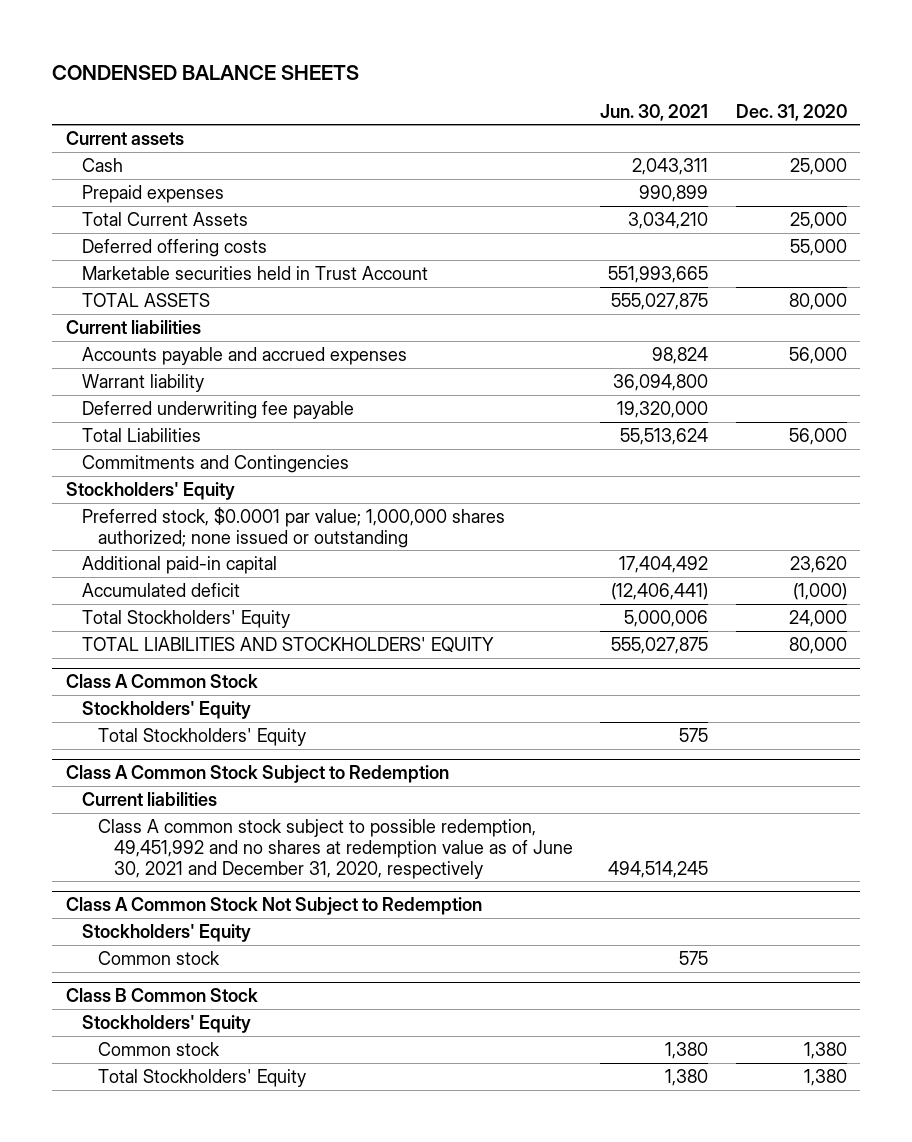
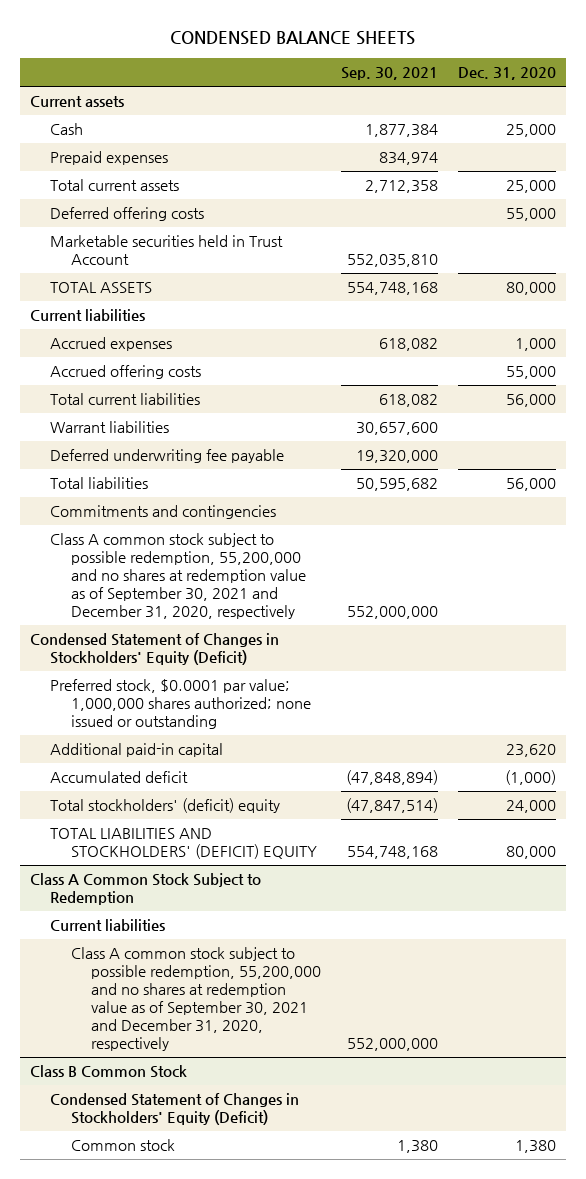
[600,103,709,121] Jun. 30, 2021 -> none
none -> [341,67,439,81] Sep. 30, 2021
[81,211,248,226] Total Current Assets -> [50,179,180,192] Total current assets
[81,346,407,365] Accounts payable and accrued expenses -> none
none -> [50,337,173,352] Accrued expenses
none -> [50,365,202,380] Accrued offering costs
none -> [50,393,201,406] Total current liabilities
[81,373,204,392] Warrant liability -> [50,421,170,434] Warrant liabilities
[81,427,201,442] Total Liabilities -> [50,477,149,490] Total liabilities
[81,454,349,473] Commitments and Contingencies -> [50,505,277,520] Commitments and contingencies
none -> [50,533,306,619] Class A common stock subject to possible redemption, 55,200,000 and no shares at redemption value as of September 30, 2021 and December 31, 2020, respectively
[65,481,235,500] Stockholders' Equity -> [29,633,279,666] Condensed Statement of Changes in Stockholders' Equity (Deficit)
[65,674,258,689] Class A Common Stock -> none
[81,700,251,719] Stockholders' Equity -> none
[98,727,307,746] Total Stockholders' Equity -> none
[81,609,290,628] Total Stockholders' Equity -> [50,798,281,814] Total stockholders' (deficit) equity
[81,636,494,653] TOTAL LIABILITIES AND STOCKHOLDERS' EQUITY -> [50,828,317,860] TOTAL LIABILITIES AND STOCKHOLDERS' (DEFICIT) EQUITY
[65,897,482,916] Class A Common Stock Not Subject to Redemption -> none
[81,923,251,942] Stockholders' Equity -> none
[98,950,221,965] Common stock -> none
[98,818,574,879] Class A common stock subject to possible redemption, 49,451,992 and no shares at redemption value as of June 30, 2021 and December 31, 2020, respectively -> [70,947,321,1051] Class A common stock subject to possible redemption, 55,200,000 and no shares at redemption value as of September 30, 2021 and December 31, 2020, respectively
[81,1014,251,1033] Stockholders' Equity -> [50,1093,300,1126] Condensed Statement of Changes in Stockholders' Equity (Deficit)
[98,1068,307,1087] Total Stockholders' Equity -> none

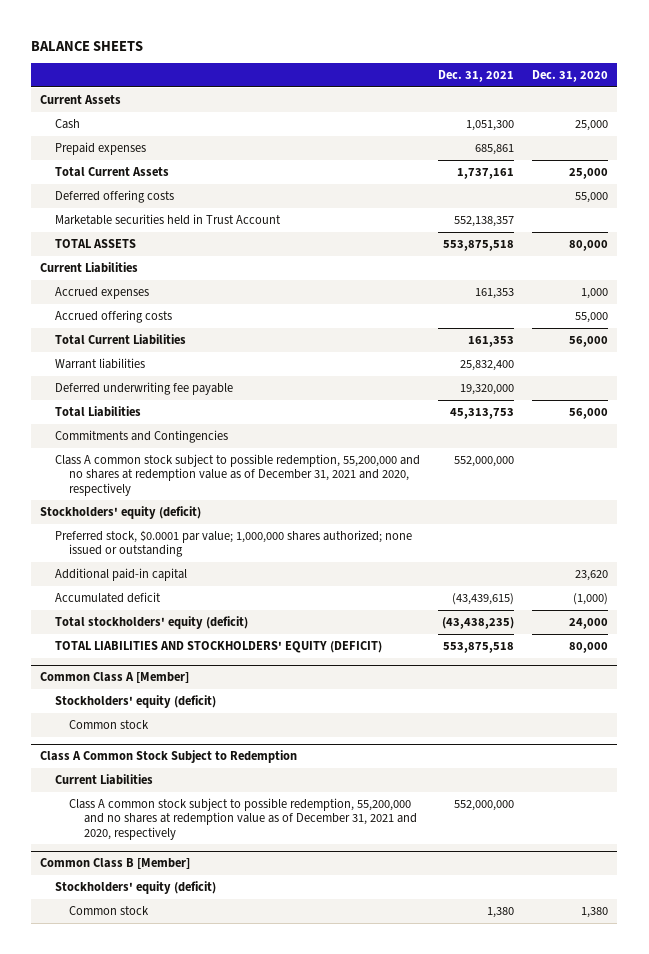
[170,30,416,45] CONDENSED BALANCE SHEETS -> [31,40,144,51] BALANCE SHEETS
[341,67,439,81] Sep. 30, 2021 -> none
none -> [438,69,515,82] Dec. 31, 2021
[29,96,124,108] Current assets -> [40,94,122,104] Current Assets
[50,179,180,192] Total current assets -> [54,166,169,177] Total Current Assets
[29,309,145,322] Current liabilities -> [40,261,139,273] Current Liabilities
[50,393,201,406] Total current liabilities -> [54,333,186,345] Total Current Liabilities
[50,477,149,490] Total liabilities -> [54,405,141,417] Total Liabilities
[50,505,277,520] Commitments and contingencies -> [54,429,228,443] Commitments and Contingencies
[50,533,306,619] Class A common stock subject to possible redemption, 55,200,000 and no shares at redemption value as of September 30, 2021 and December 31, 2020, respectively -> [54,453,420,496] Class A common stock subject to possible redemption, 55,200,000 and no shares at redemption value as of December 31, 2021 and 2020, respectively
[29,633,279,666] Condensed Statement of Changes in Stockholders' Equity (Deficit) -> [40,505,202,519] Stockholders' equity (deficit)
[50,798,281,814] Total stockholders' (deficit) equity -> [54,615,248,629] Total stockholders' equity (deficit)
[50,828,317,860] TOTAL LIABILITIES AND STOCKHOLDERS' (DEFICIT) EQUITY -> [54,640,382,653] TOTAL LIABILITIES AND STOCKHOLDERS' EQUITY (DEFICIT)
none -> [40,672,190,684] Common Class A [Member]
none -> [54,694,216,708] Stockholders' equity (deficit)
none -> [69,719,150,729] Common stock
[50,919,166,932] Current liabilities -> [54,773,153,785] Current Liabilities
[70,947,321,1051] Class A common stock subject to possible redemption, 55,200,000 and no shares at redemption value as of September 30, 2021 and December 31, 2020, respectively -> [69,797,417,840] Class A common stock subject to possible redemption, 55,200,000 and no shares at redemption value as of December 31, 2021 and 2020, respectively
[29,1065,187,1079] Class B Common Stock -> [40,858,191,870] Common Class B [Member]
[50,1093,300,1126] Condensed Statement of Changes in Stockholders' Equity (Deficit) -> [54,880,216,894] Stockholders' equity (deficit)

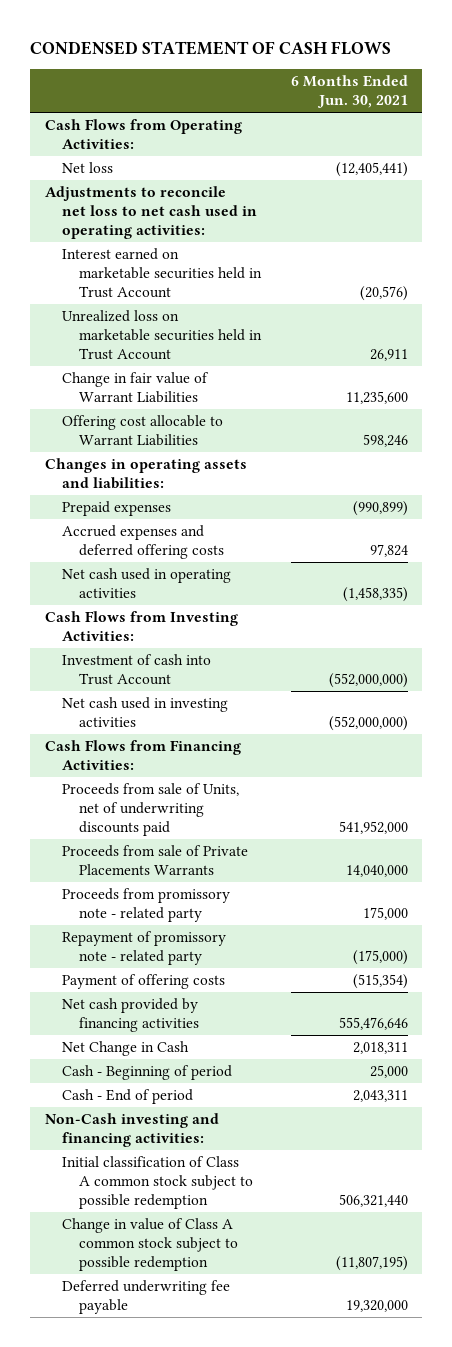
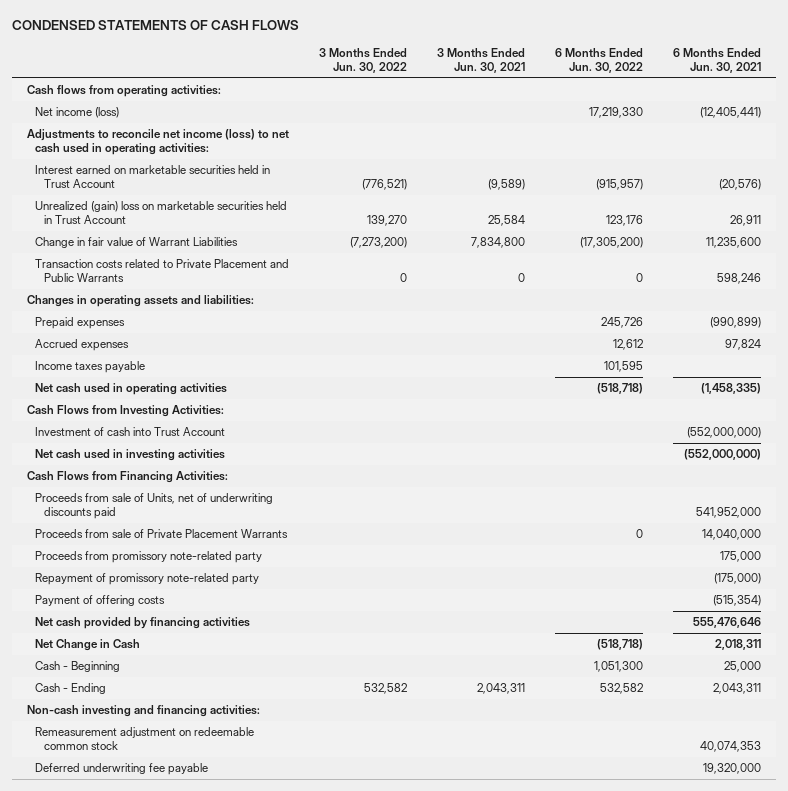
[29,40,391,55] CONDENSED STATEMENT OF CASH FLOWS -> [11,20,299,31] CONDENSED STATEMENTS OF CASH FLOWS
none -> [319,48,408,73] 3 Months Ended Jun. 30, 2022
none -> [437,48,526,73] 3 Months Ended Jun. 30, 2021
none -> [554,48,643,73] 6 Months Ended Jun. 30, 2022
[44,119,242,150] Cash Flows from Operating Activities: -> [26,85,221,98] Cash flows from operating activities:
[61,162,113,174] Net loss -> [35,107,120,119] Net income (loss)
[44,186,257,240] Adjustments to reconcile net loss to net cash used in operating activities: -> [26,129,289,156] Adjustments to reconcile net income (loss) to net cash used in operating activities:
[61,310,263,361] Unrealized loss on marketable securities held in Trust Account -> [35,201,288,225] Unrealized (gain) loss on marketable securities held in Trust Account
[61,415,223,447] Offering cost allocable to Warrant Liabilities -> [35,259,290,283] Transaction costs related to Private Placement and Public Warrants
[61,525,225,560] Accrued expenses and deferred offering costs -> [35,339,130,352] Accrued expenses
none -> [35,361,146,374] Income taxes payable
[61,845,248,876] Proceeds from sale of Private Placements Warrants -> [35,529,289,539] Proceeds from sale of Private Placement Warrants
[61,888,230,923] Proceeds from promissory note - related party -> [35,551,263,564] Proceeds from promissory note-related party
[61,931,226,966] Repayment of promissory note - related party -> [35,573,260,586] Repayment of promissory note-related party
[61,1156,254,1210] Initial classification of Class A common stock subject to possible redemption -> none
[61,1218,239,1272] Change in value of Class A common stock subject to possible redemption -> none
[61,1065,232,1081] Cash - Beginning of period -> [35,661,121,673] Cash - Beginning
[61,1089,193,1105] Cash - End of period -> [35,683,107,695] Cash - Ending
[44,1113,219,1148] Non-Cash investing and financing activities: -> [26,705,260,718] Non-cash investing and financing activities:
none -> [35,727,255,751] Remeasurement adjustment on redeemable common stock

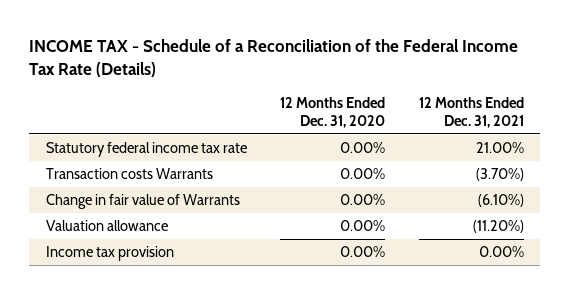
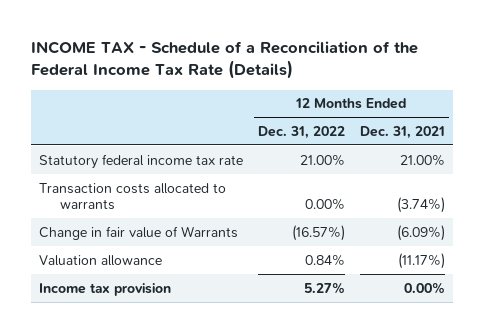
[280,97,386,128] 12 Months Ended Dec. 31, 2020 -> none
none -> [257,125,345,139] Dec. 31, 2022
[46,168,214,180] Transaction costs Warrants -> [38,182,226,211] Transaction costs allocated to warrants
[475,168,524,182] (3.70%) -> [396,197,445,214] (3.74%)
[477,194,524,208] (6.10%) -> [396,224,445,241] (6.09%)
[472,220,524,234] (11.20%) -> [397,252,445,269] (11.17%)

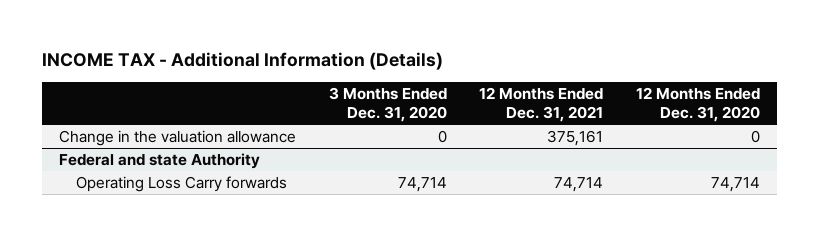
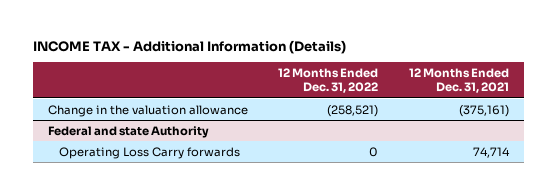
[328,86,447,122] 3 Months Ended Dec. 31, 2020 -> none
[636,86,761,122] 12 Months Ended Dec. 31, 2020 -> none
none -> [278,67,379,94] 12 Months Ended Dec. 31, 2022
[547,130,604,147] 375,161 -> [458,104,509,117] (375,161)

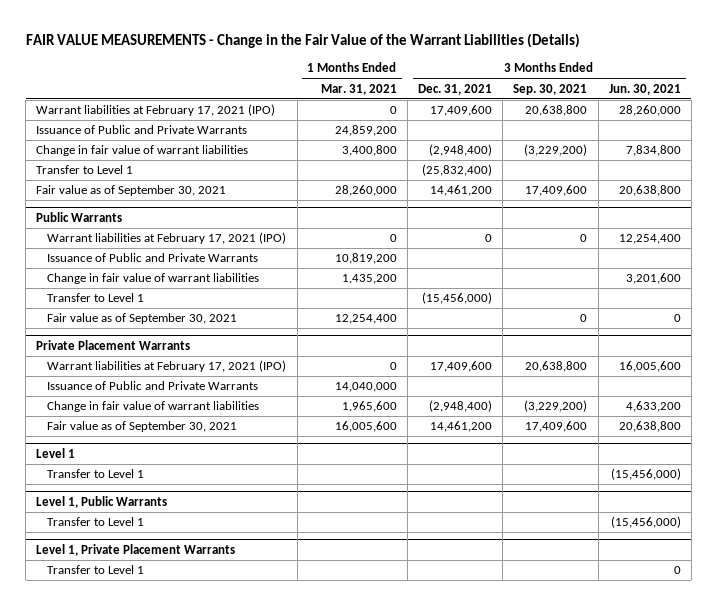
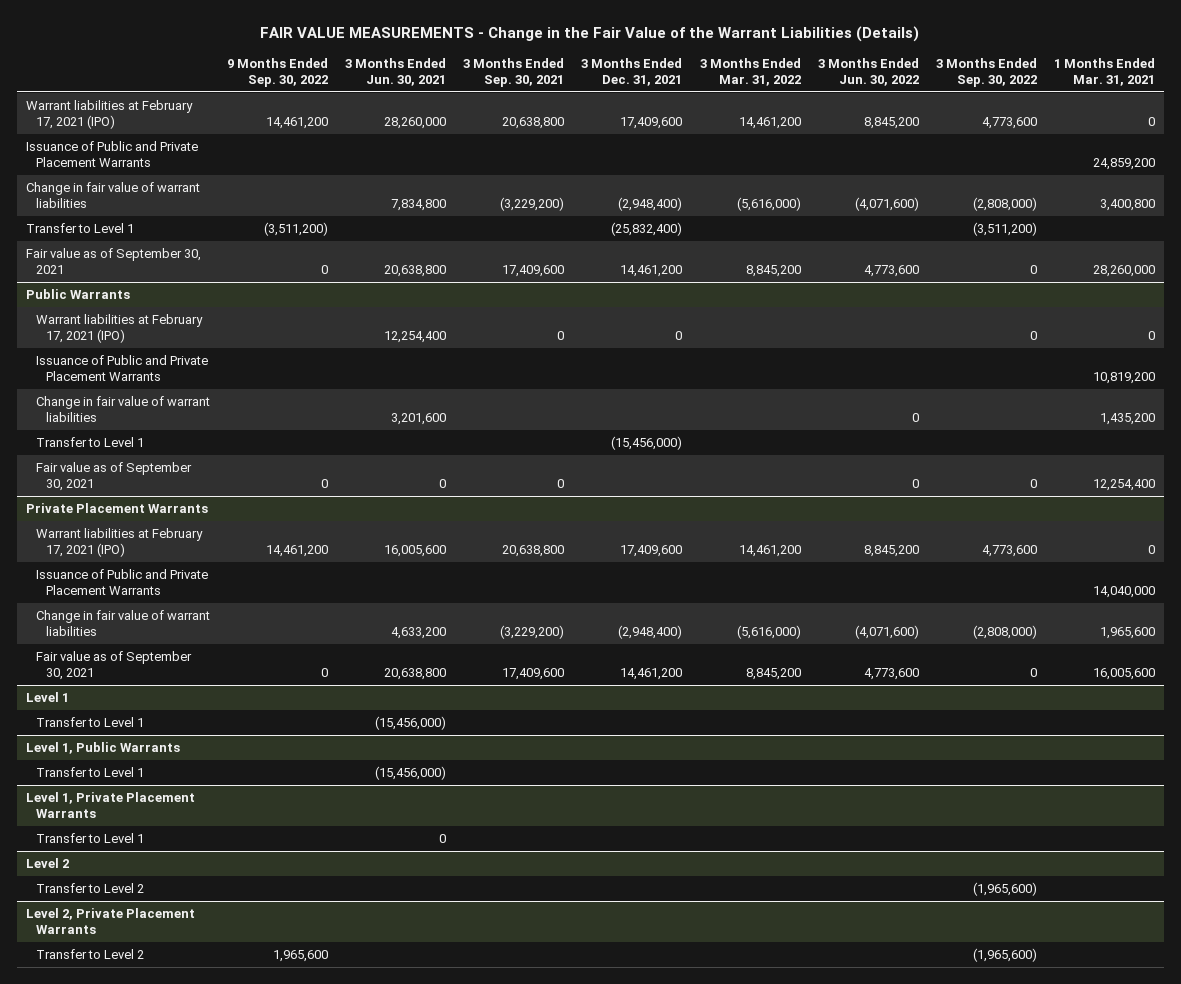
none -> [226,58,328,87] 9 Months Ended Sep. 30, 2022
none -> [699,58,801,86] 3 Months Ended Mar. 31, 2022
none -> [817,58,919,86] 3 Months Ended Jun. 30, 2022
none -> [935,58,1037,87] 3 Months Ended Sep. 30, 2022
[36,125,248,135] Issuance of Public and Private Warrants -> [25,141,198,167] Issuance of Public and Private Placement Warrants
[47,253,259,263] Issuance of Public and Private Warrants -> [35,355,208,381] Issuance of Public and Private Placement Warrants
[47,381,259,391] Issuance of Public and Private Warrants -> [35,569,208,595] Issuance of Public and Private Placement Warrants
none -> [25,858,69,869] Level 2
none -> [35,883,144,894] Transfer to Level 2
none -> [25,908,195,934] Level 2, Private Placement Warrants
none -> [35,949,144,960] Transfer to Level 2

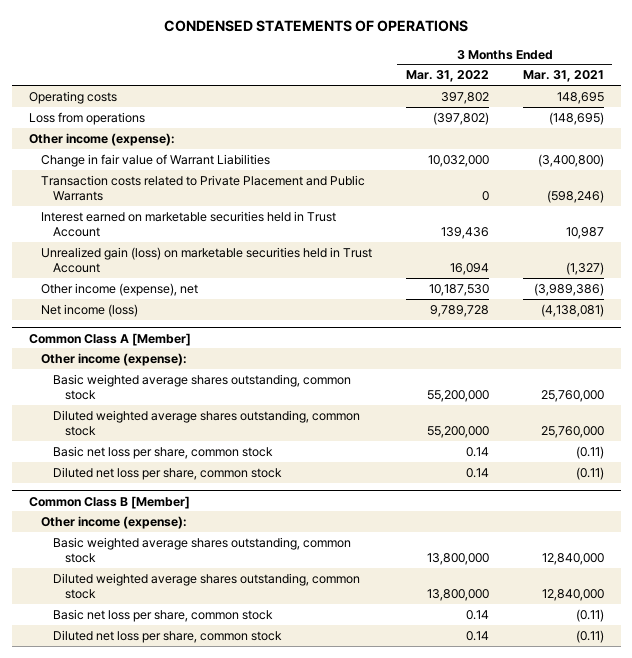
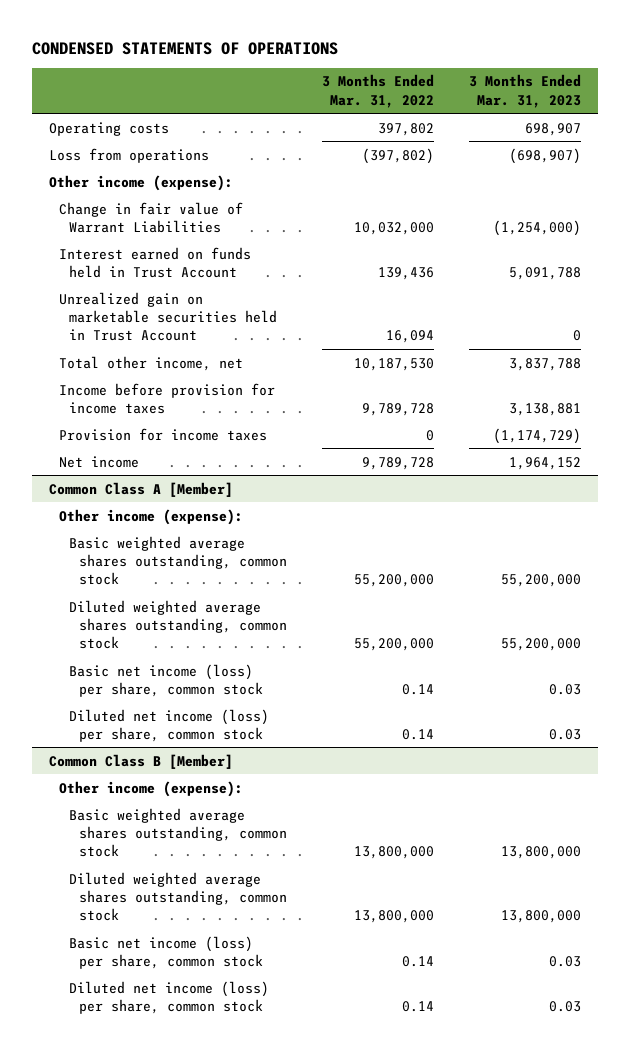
[522,70,604,83] Mar. 31, 2021 -> none
none -> [468,74,581,108] 3 Months Ended Mar. 31, 2023
[41,174,366,202] Transaction costs related to Private Placement and Public Warrants -> none
[41,210,337,238] Interest earned on marketable securities held in Trust Account -> [59,246,252,278] Interest earned on funds held in Trust Account
[41,246,373,274] Unrealized gain (loss) on marketable securities held in Trust Account -> [59,291,278,342] Unrealized gain on marketable securities held in Trust Account
[41,282,199,296] Other income (expense), net -> [59,355,244,371] Total other income, net
none -> [59,382,276,414] Income before provision for income taxes
none -> [59,427,268,441] Provision for income taxes
[41,303,139,317] Net income (loss) -> [59,455,140,468] Net income
[53,445,274,459] Basic net loss per share, common stock -> [69,663,263,697] Basic net income (loss) per share, common stock
[53,466,283,480] Diluted net loss per share, common stock -> [69,708,270,742] Diluted net income (loss) per share, common stock
[53,608,274,622] Basic net loss per share, common stock -> [69,935,263,969] Basic net income (loss) per share, common stock
[53,629,283,643] Diluted net loss per share, common stock -> [69,980,270,1014] Diluted net income (loss) per share, common stock

